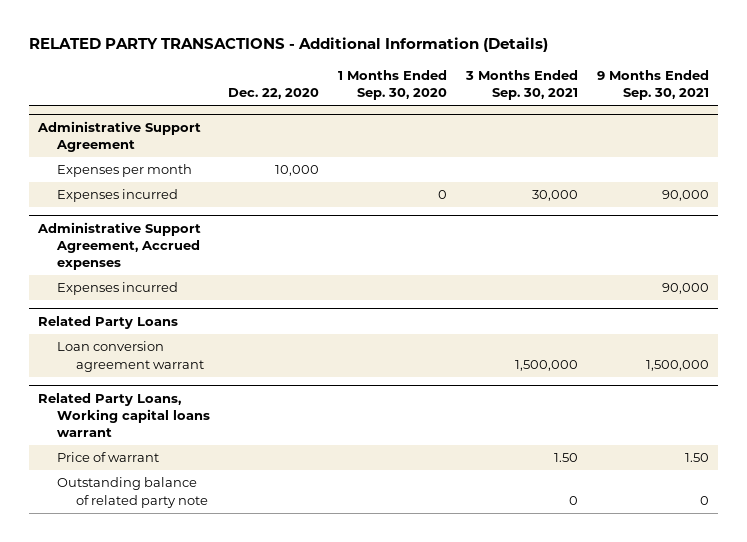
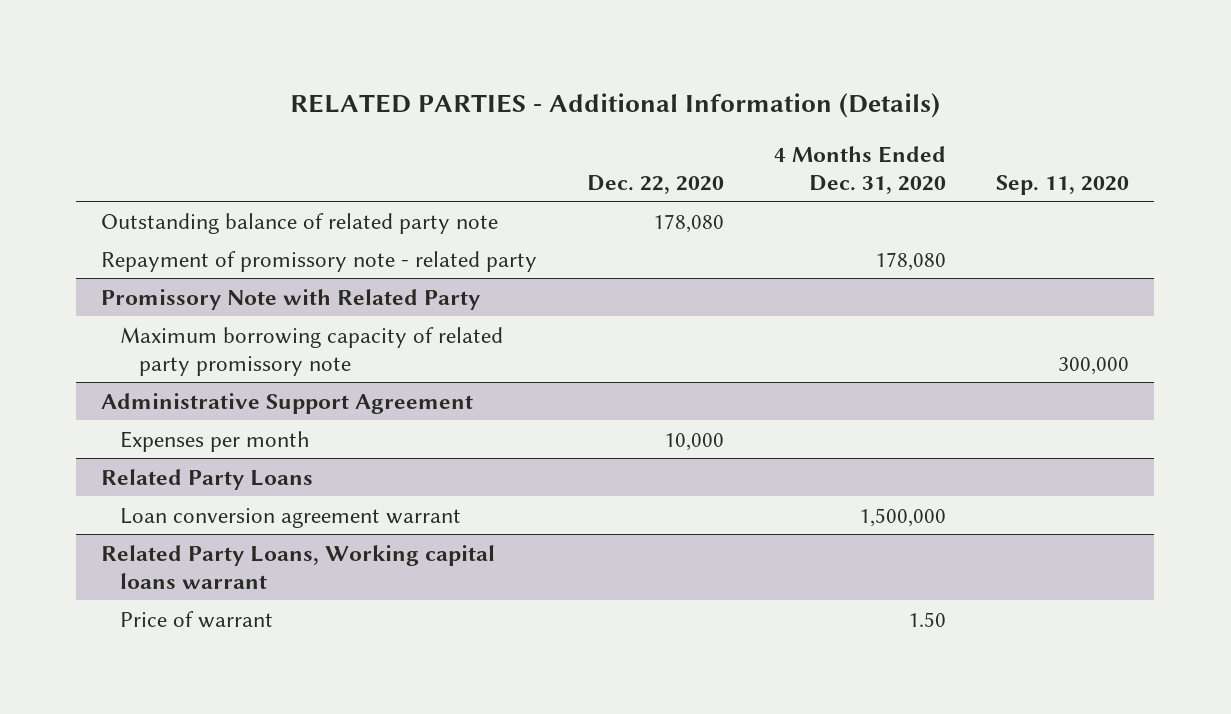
[28,37,548,53] RELATED PARTY TRANSACTIONS - Additional Information (Details) -> [290,93,941,119] RELATED PARTIES - Additional Information (Details)
[338,69,448,101] 1 Months Ended Sep. 30, 2020 -> none
[464,69,578,101] 3 Months Ended Sep. 30, 2021 -> none
[596,69,709,101] 9 Months Ended Sep. 30, 2021 -> none
none -> [774,145,947,194] 4 Months Ended Dec. 31, 2020
none -> [996,174,1130,195] Sep. 11, 2020
none -> [101,212,499,234] Outstanding balance of related party note
none -> [101,250,538,272] Repayment of promissory note - related party
none -> [101,288,481,310] Promissory Note with Related Party
none -> [120,326,504,376] Maximum borrowing capacity of related party promissory note
[56,189,178,203] Expenses incurred -> none
[37,221,202,271] Administrative Support Agreement, Accrued expenses -> none
[56,282,178,296] Expenses incurred -> none
[56,477,208,508] Outstanding balance of related party note -> none

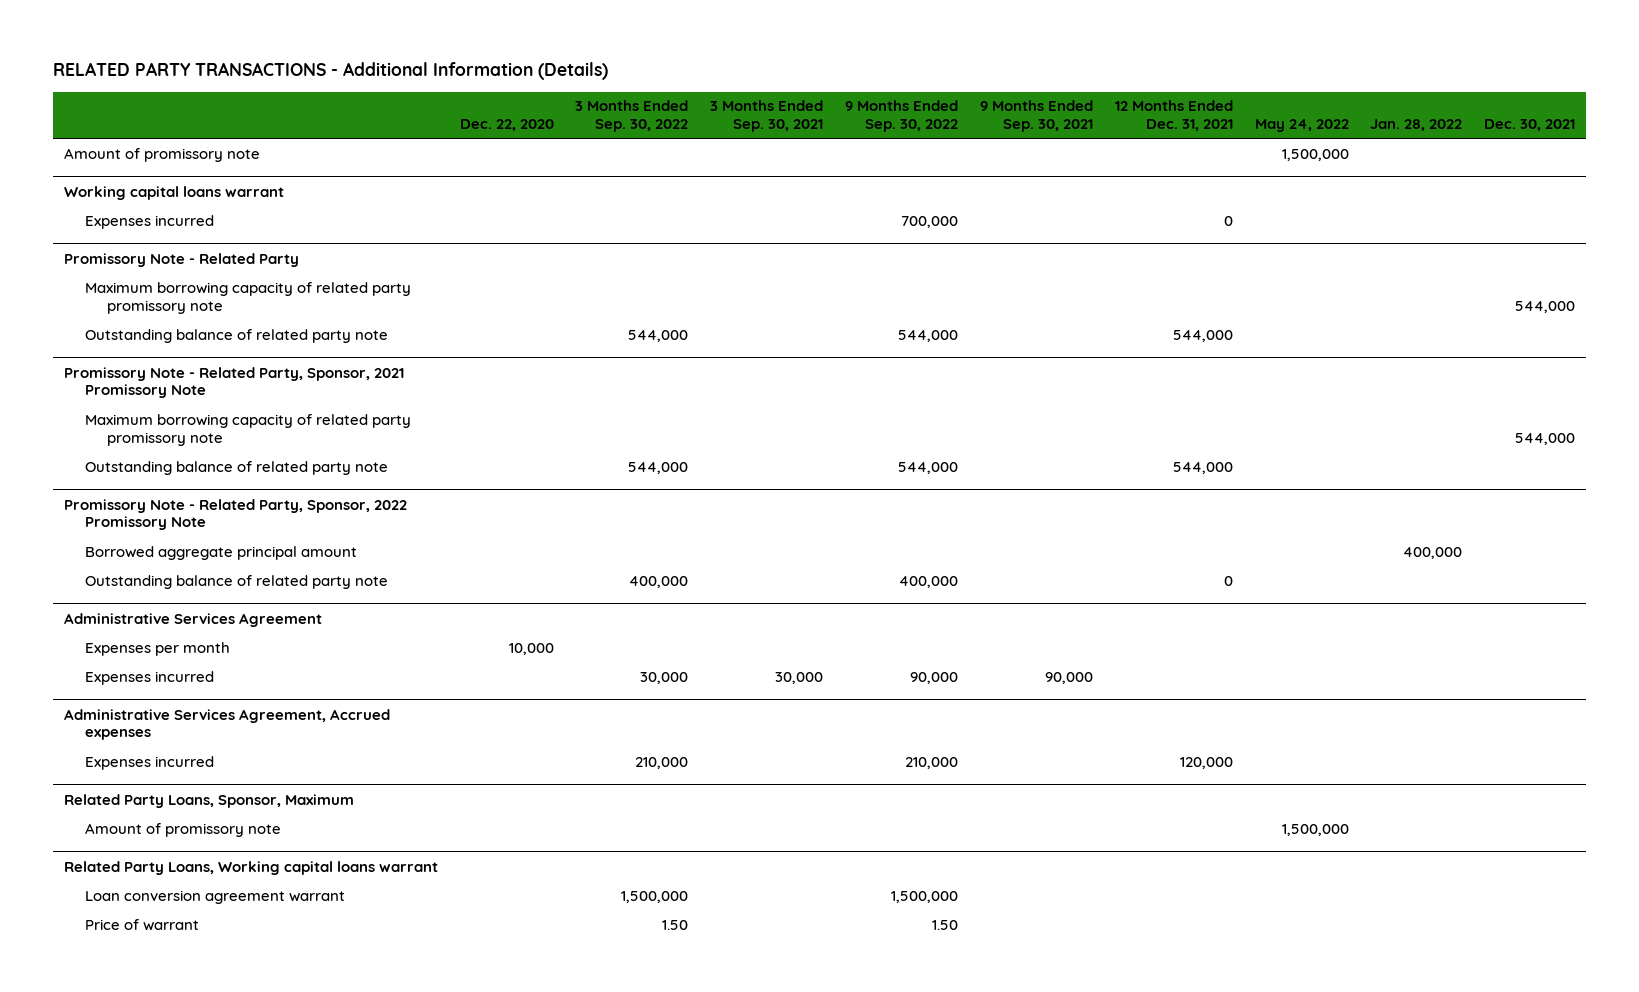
[290,93,941,119] RELATED PARTIES - Additional Information (Details) -> [52,62,608,81] RELATED PARTY TRANSACTIONS - Additional Information (Details)
[774,145,947,194] 4 Months Ended Dec. 31, 2020 -> none
[996,174,1130,195] Sep. 11, 2020 -> none
none -> [575,100,689,133] 3 Months Ended Sep. 30, 2022
none -> [710,100,824,133] 3 Months Ended Sep. 30, 2021
none -> [845,100,959,133] 9 Months Ended Sep. 30, 2022
none -> [979,100,1093,133] 9 Months Ended Sep. 30, 2021
none -> [1114,100,1233,132] 12 Months Ended Dec. 31, 2021
none -> [1254,119,1349,133] May 24, 2022
none -> [1370,119,1463,132] Jan. 28, 2022
none -> [1484,119,1576,132] Dec. 30, 2021
[101,212,499,234] Outstanding balance of related party note -> none
[101,250,538,272] Repayment of promissory note - related party -> none
none -> [63,147,260,162] Amount of promissory note
none -> [63,185,284,200] Working capital loans warrant
none -> [85,214,215,229] Expenses incurred
[101,288,481,310] Promissory Note with Related Party -> [63,252,299,267] Promissory Note - Related Party
none -> [85,328,389,343] Outstanding balance of related party note
none -> [63,366,404,399] Promissory Note - Related Party, Sponsor, 2021 Promissory Note
none -> [85,413,412,446] Maximum borrowing capacity of related party promissory note
none -> [85,460,389,475] Outstanding balance of related party note
none -> [63,498,407,531] Promissory Note - Related Party, Sponsor, 2022 Promissory Note
none -> [85,545,358,560] Borrowed aggregate principal amount
none -> [85,574,389,589] Outstanding balance of related party note
[101,392,474,414] Administrative Support Agreement -> [63,612,322,627] Administrative Services Agreement
[120,507,462,528] Loan conversion agreement warrant -> none
none -> [85,670,215,685] Expenses incurred
none -> [63,708,390,741] Administrative Services Agreement, Accrued expenses
none -> [85,755,215,770] Expenses incurred
[101,468,314,490] Related Party Loans -> [63,793,354,808] Related Party Loans, Sponsor, Maximum
none -> [85,822,282,837] Amount of promissory note
none -> [85,889,346,904] Loan conversion agreement warrant

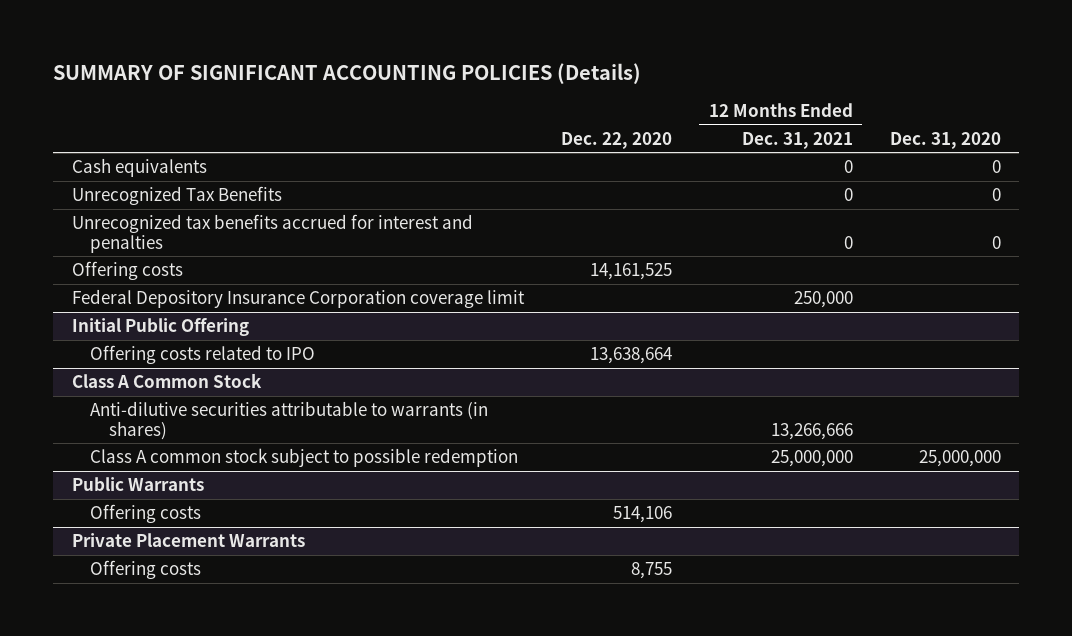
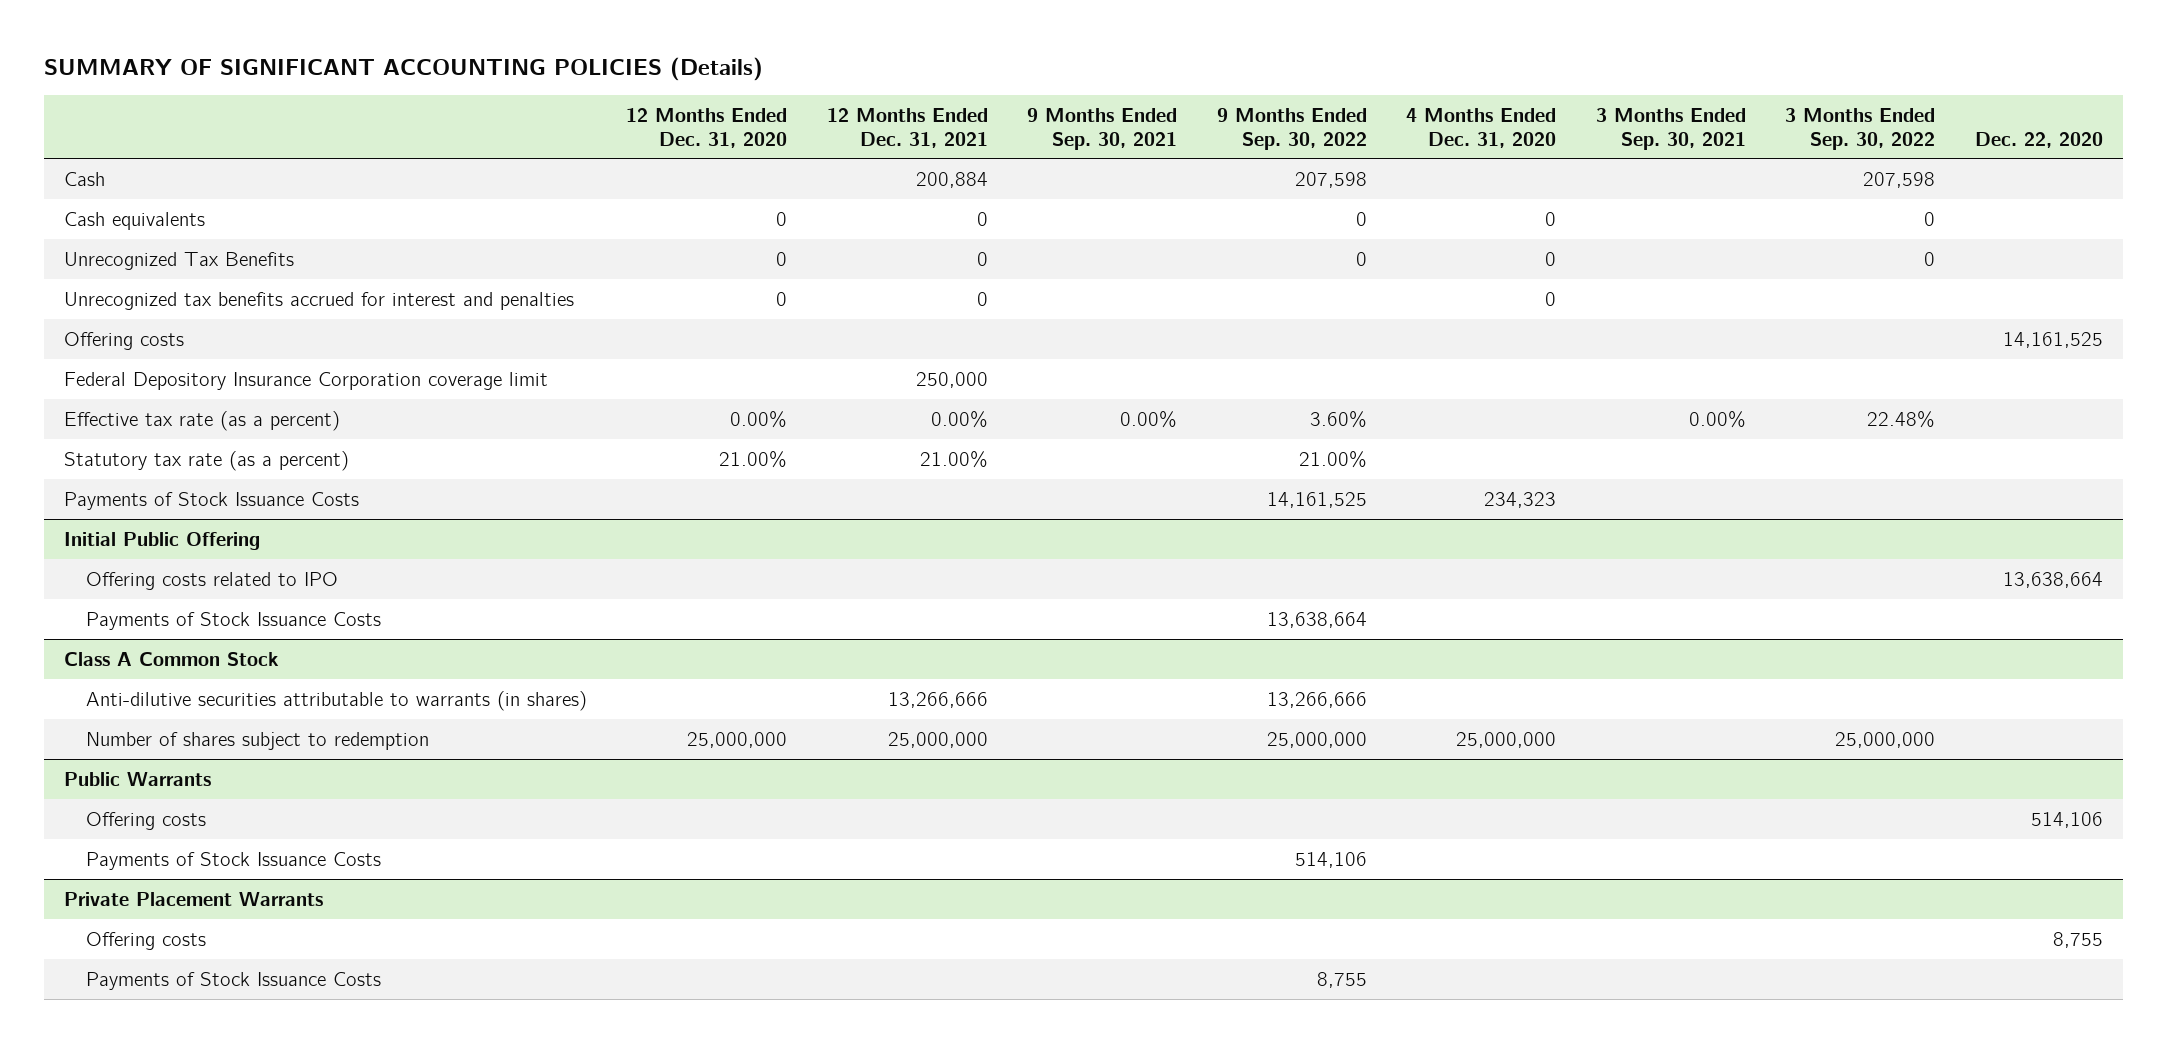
[889,131,1001,149] Dec. 31, 2020 -> none
none -> [626,107,788,148] 12 Months Ended Dec. 31, 2020
none -> [1027,107,1178,150] 9 Months Ended Sep. 30, 2021
none -> [1216,107,1367,150] 9 Months Ended Sep. 30, 2022
none -> [1406,107,1557,148] 4 Months Ended Dec. 31, 2020
none -> [1595,107,1746,150] 3 Months Ended Sep. 30, 2021
none -> [1785,107,1936,150] 3 Months Ended Sep. 30, 2022
none -> [64,171,106,186] Cash
none -> [64,410,341,431] Effective tax rate (as a percent)
none -> [64,450,350,471] Statutory tax rate (as a percent)
none -> [64,491,360,510] Payments of Stock Issuance Costs
none -> [85,611,381,630] Payments of Stock Issuance Costs
[90,448,519,468] Class A common stock subject to possible redemption -> [85,731,429,750] Number of shares subject to redemption
none -> [85,851,381,870] Payments of Stock Issuance Costs
none -> [85,971,381,990] Payments of Stock Issuance Costs

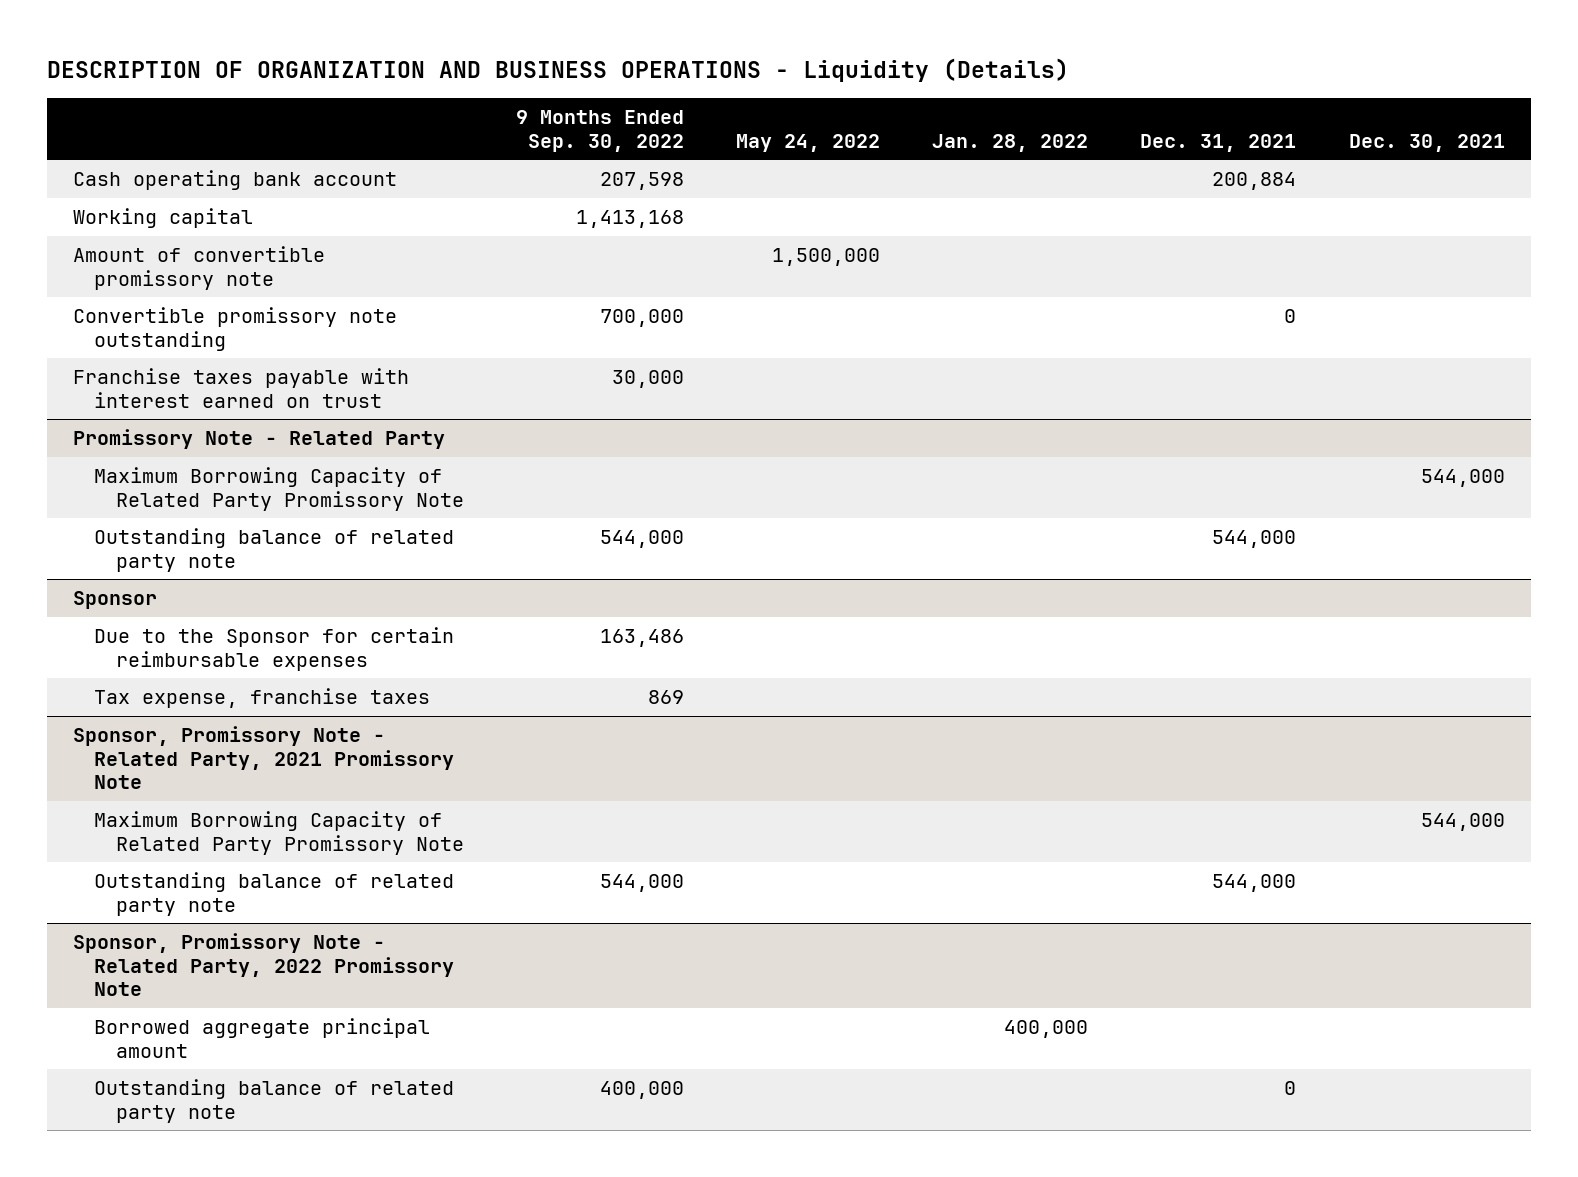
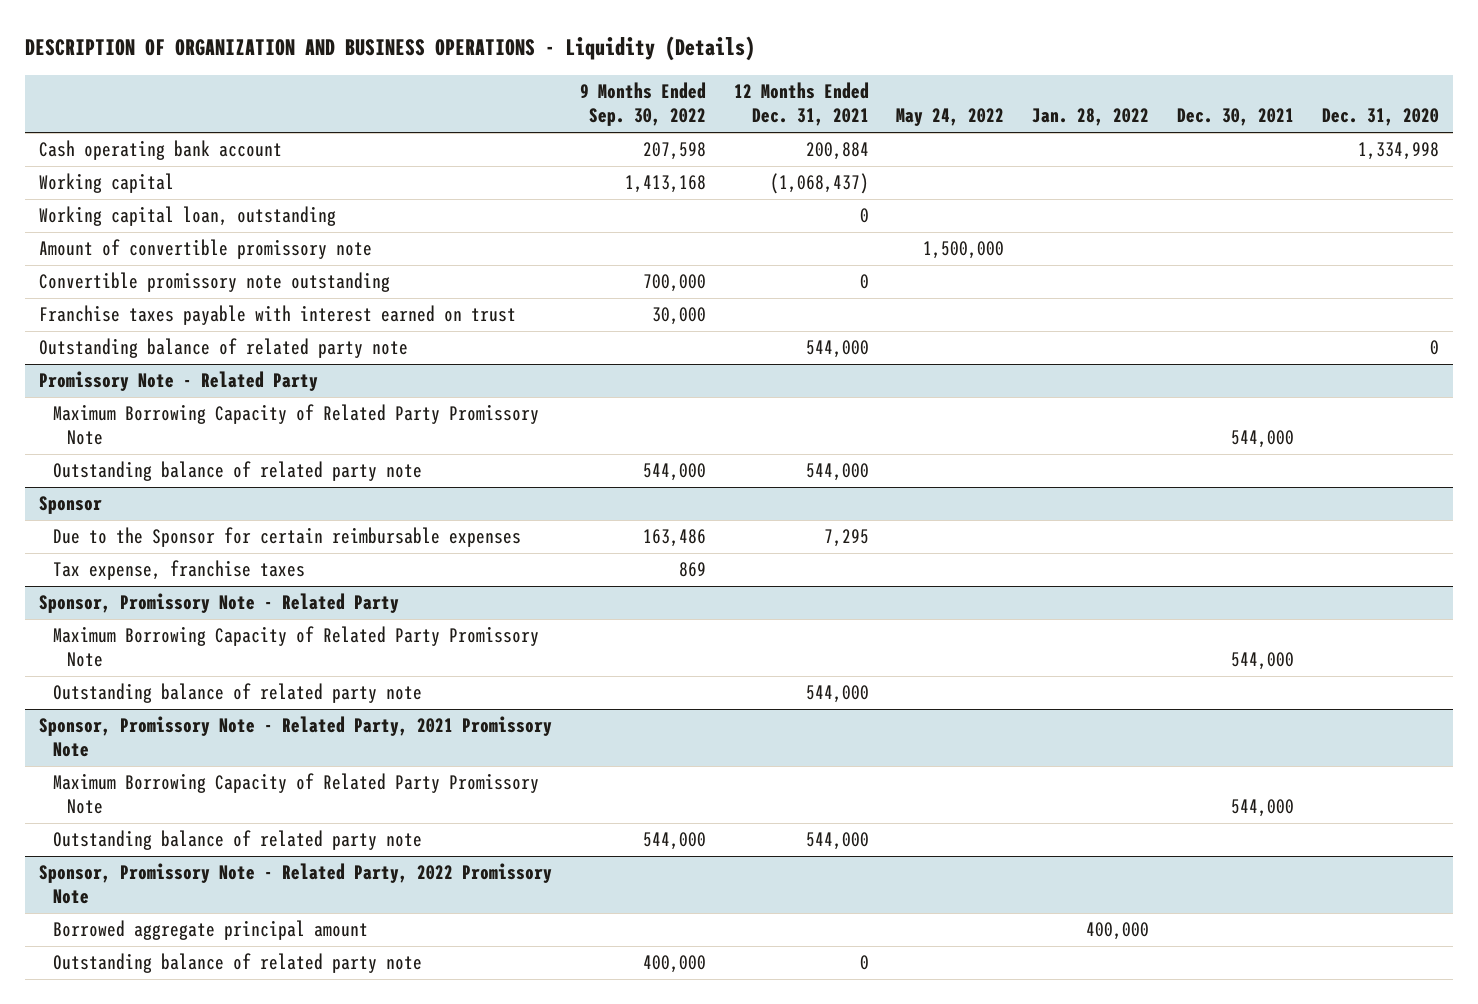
[1140,133,1297,152] Dec. 31, 2021 -> none
none -> [733,82,869,127] 12 Months Ended Dec. 31, 2021
none -> [1322,108,1440,127] Dec. 31, 2020
none -> [38,206,336,227] Working capital loan, outstanding
none -> [38,338,408,359] Outstanding balance of related party note
none -> [38,593,399,614] Sponsor, Promissory Note - Related Party
none -> [52,626,539,668] Maximum Borrowing Capacity of Related Party Promissory Note
none -> [52,683,422,704] Outstanding balance of related party note

